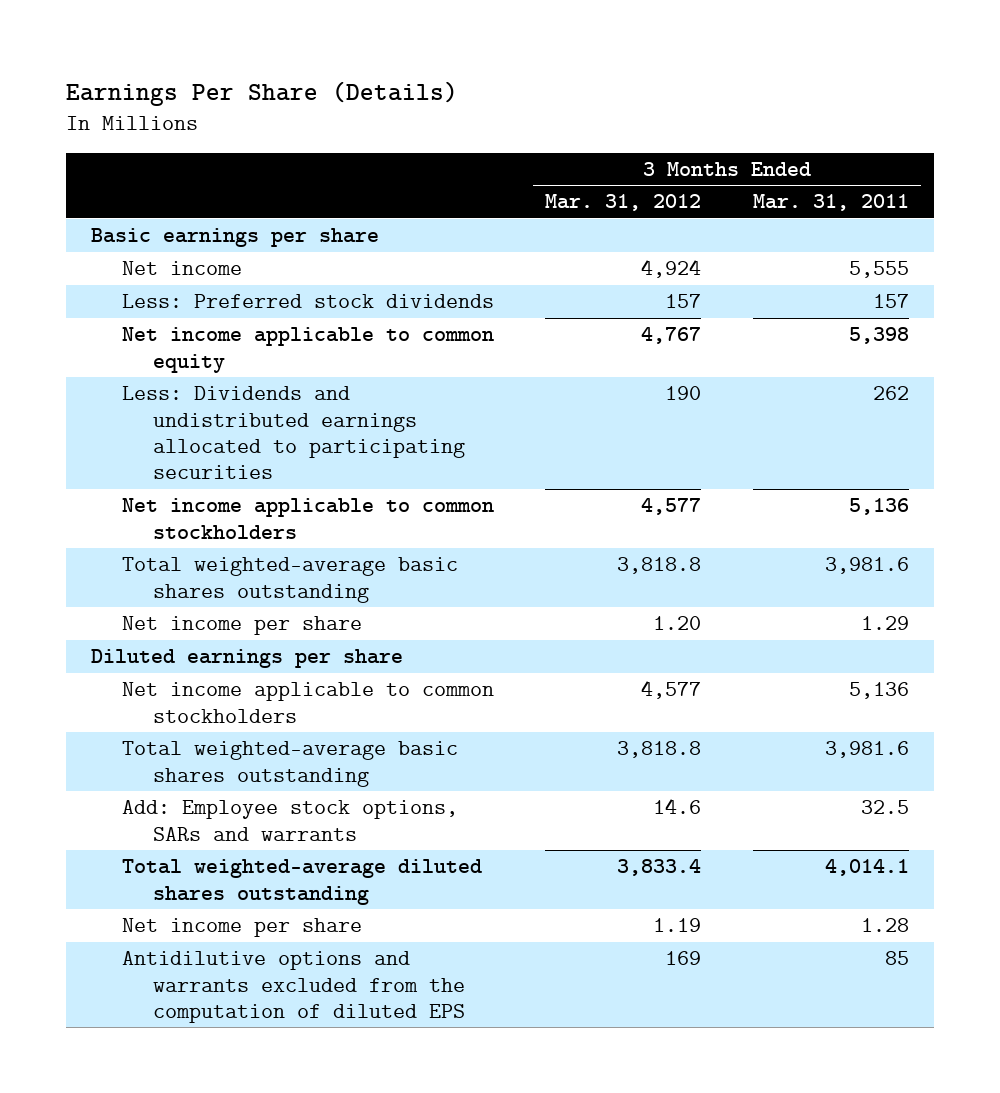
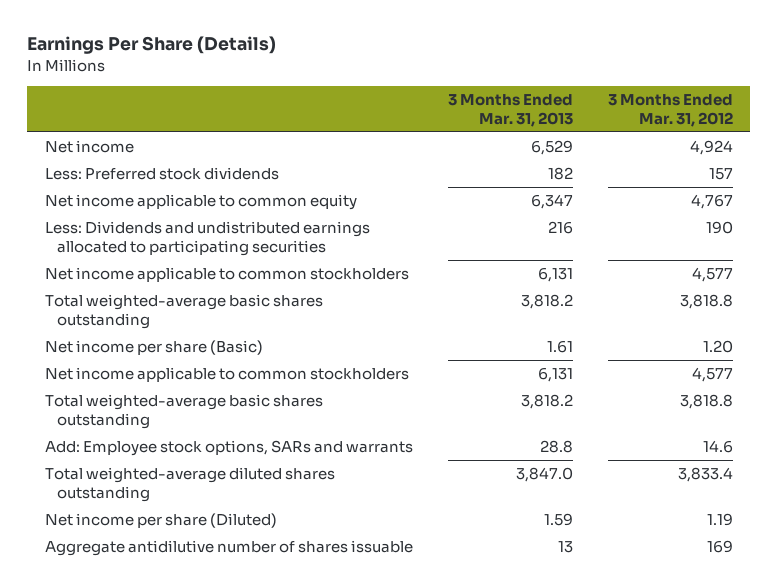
[752,194,909,212] Mar. 31, 2011 -> none
none -> [447,93,573,127] 3 Months Ended Mar. 31, 2013
[91,228,380,248] Basic earnings per share -> none
[91,649,404,669] Diluted earnings per share -> none
[122,616,363,636] Net income per share -> [44,339,263,355] Net income per share (Basic)
[122,918,363,938] Net income per share -> [44,512,277,528] Net income per share (Diluted)
[122,951,466,1023] Antidilutive options and warrants excluded from the computation of diluted EPS -> [44,539,413,556] Aggregate antidilutive number of shares issuable

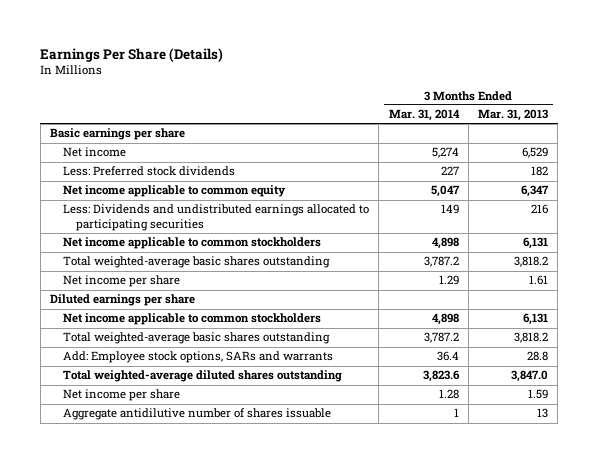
[607,93,733,127] 3 Months Ended Mar. 31, 2012 -> none
none -> [388,109,460,122] Mar. 31, 2014
none -> [50,128,186,141] Basic earnings per share
[44,339,263,355] Net income per share (Basic) -> [63,275,181,288] Net income per share
none -> [50,294,196,307] Diluted earnings per share
[44,512,277,528] Net income per share (Diluted) -> [63,389,181,402] Net income per share

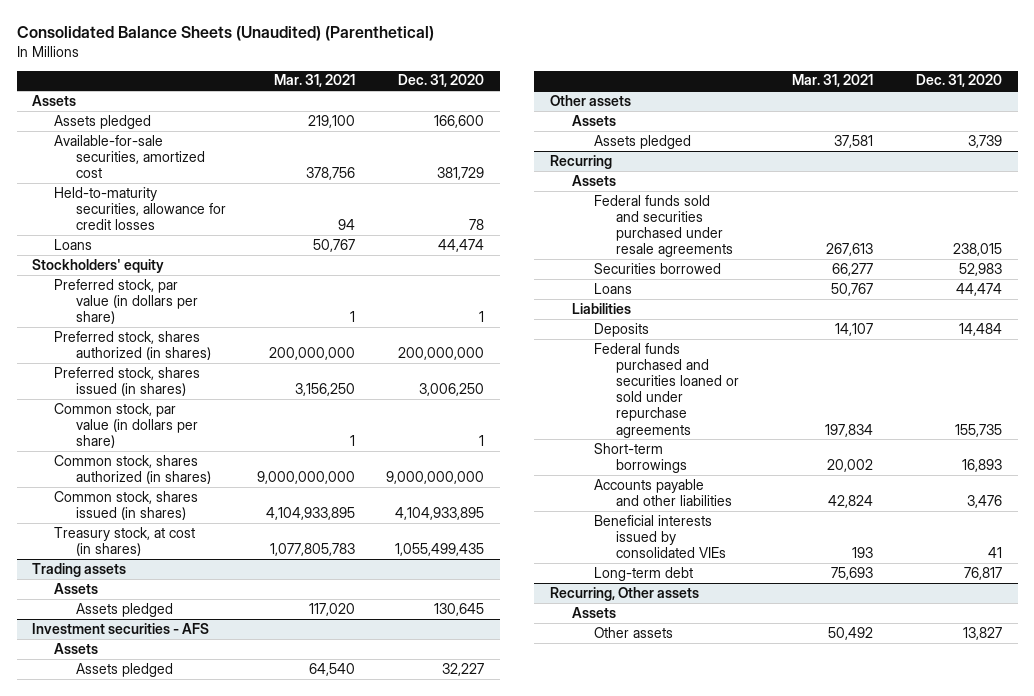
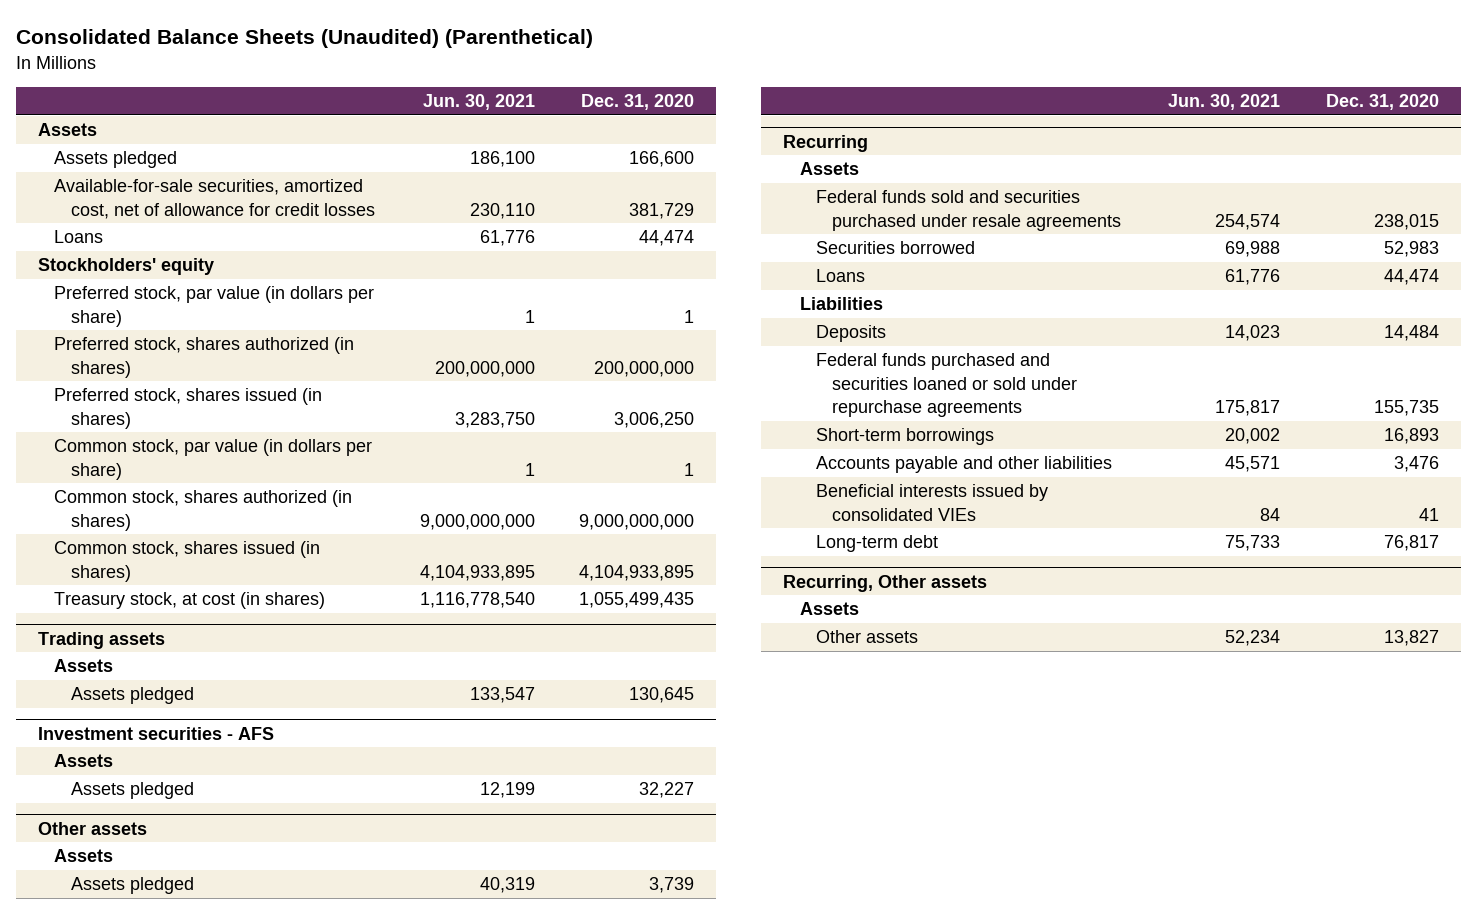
[274,74,356,88] Mar. 31, 2021 -> none
none -> [422,94,535,111] Jun. 30, 2021
[54,186,226,231] Held-to-maturity securities, allowance for credit losses -> none
[54,134,205,179] Available-for-sale securities, amortized cost -> [54,179,375,219] Available-for-sale securities, amortized cost, net of allowance for credit losses

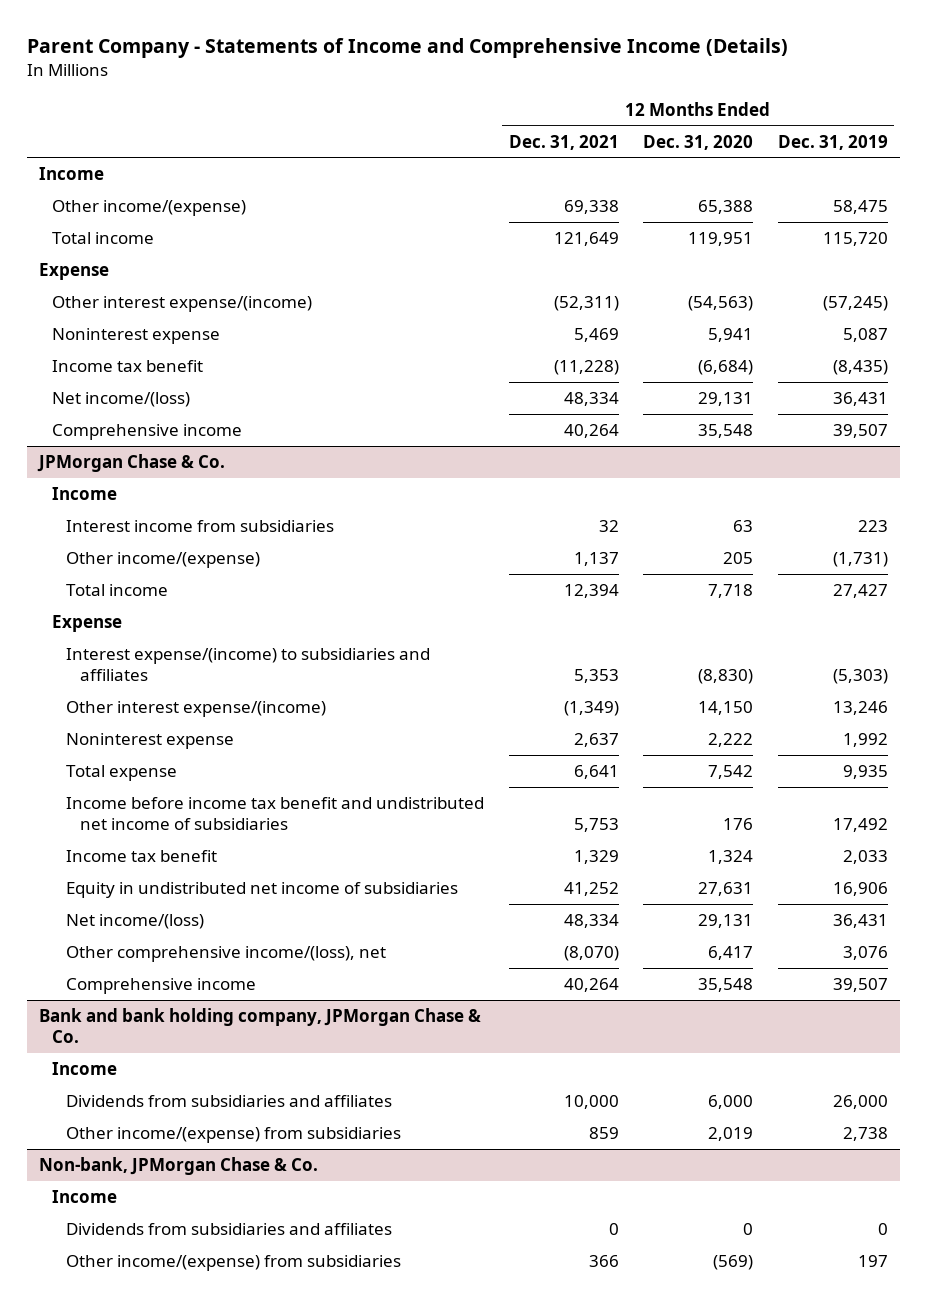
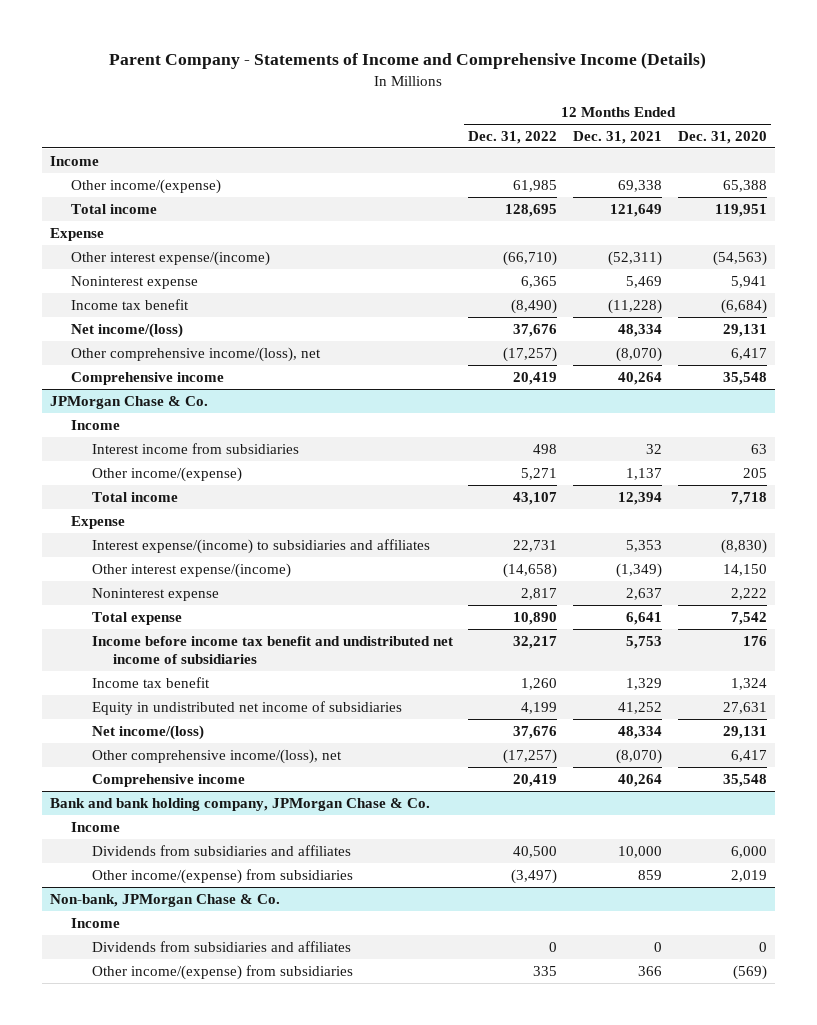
[777,134,888,150] Dec. 31, 2019 -> none
none -> [468,130,558,144] Dec. 31, 2022
none -> [70,346,321,362] Other comprehensive income/(loss), net

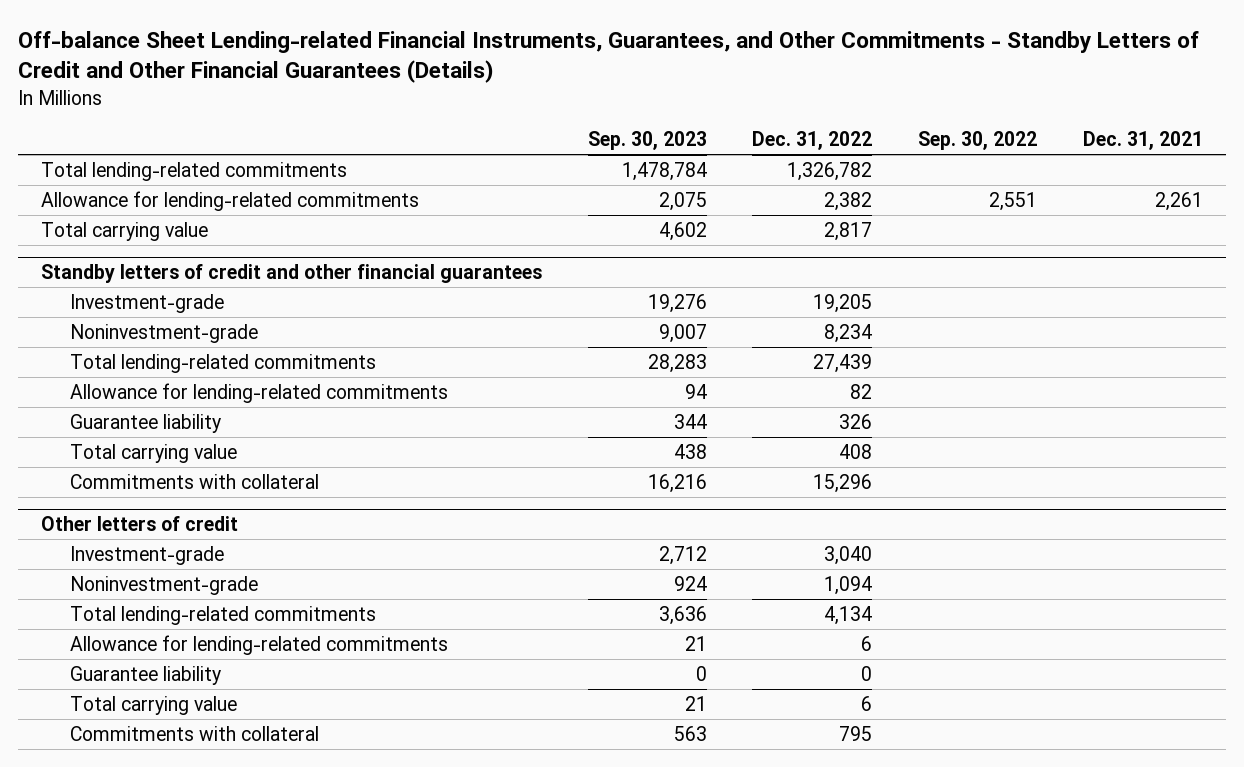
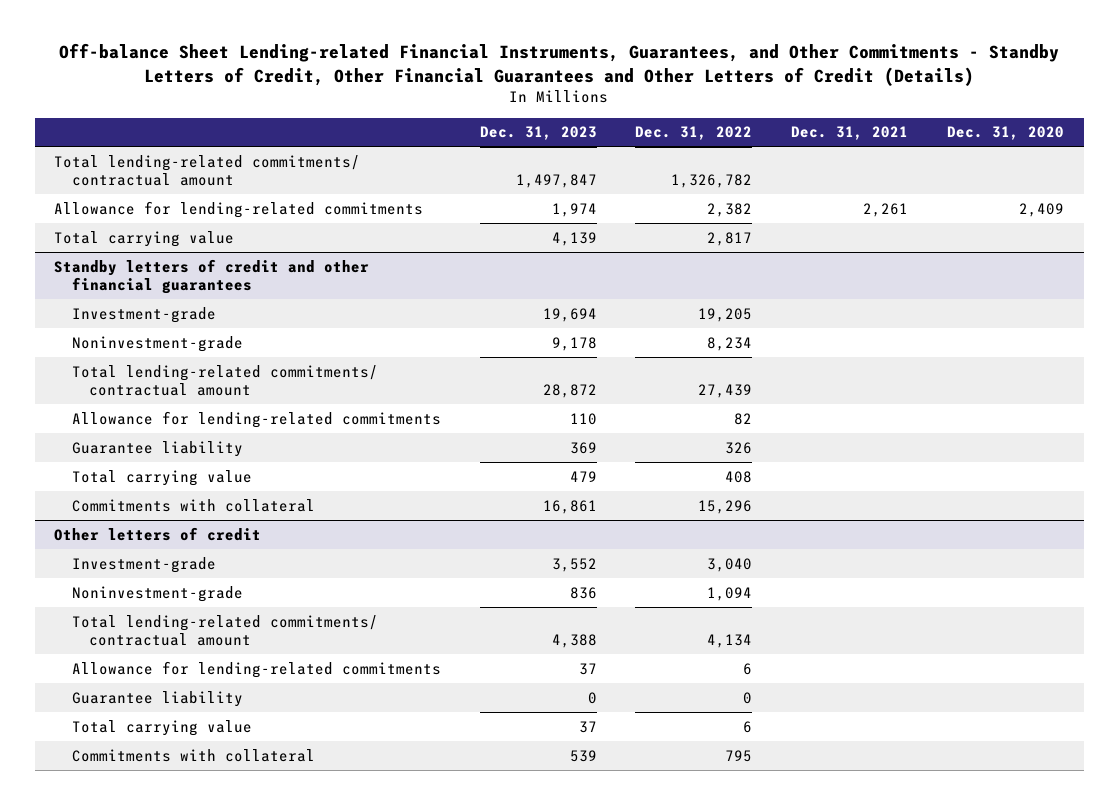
[17,31,1199,84] Off-balance Sheet Lending-related Financial Instruments, Guarantees, and Other Commitments - Standby Letters of Credit and Other Financial Guarantees (Details) -> [59,43,1060,86] Off-balance Sheet Lending-related Financial Instruments, Guarantees, and Other Commitments - Standby Letters of Credit, Other Financial Guarantees and Other Letters of Credit (Details)
[587,131,707,151] Sep. 30, 2023 -> none
[918,131,1038,151] Sep. 30, 2022 -> none
none -> [479,126,597,141] Dec. 31, 2023
none -> [947,126,1065,141] Dec. 31, 2020
[40,162,347,182] Total lending-related commitments -> [54,154,361,186] Total lending-related commitments/ contractual amount
[69,354,376,374] Total lending-related commitments -> [71,364,378,396] Total lending-related commitments/ contractual amount
[69,606,376,626] Total lending-related commitments -> [71,614,378,646] Total lending-related commitments/ contractual amount

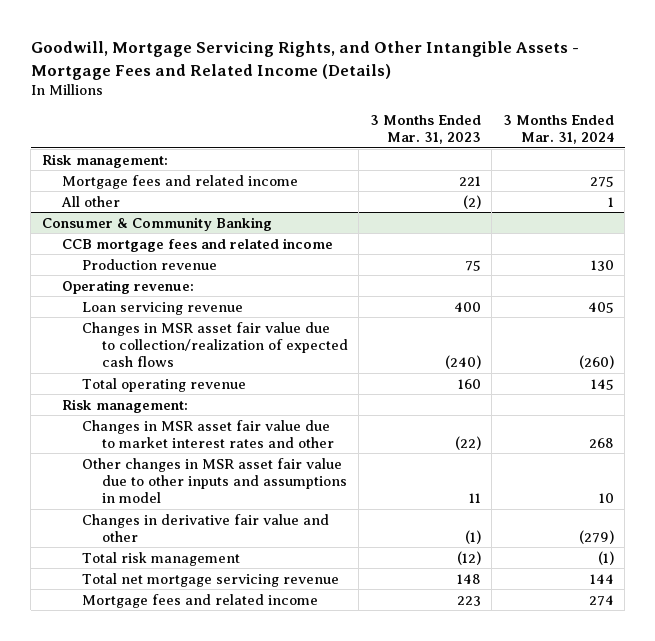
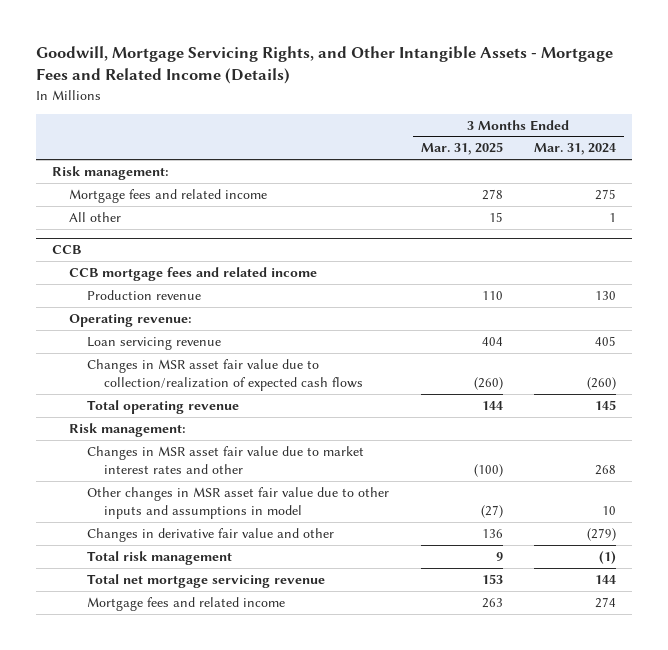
[369,115,481,145] 3 Months Ended Mar. 31, 2023 -> none
none -> [420,142,503,156] Mar. 31, 2025
[41,216,272,231] Consumer & Community Banking -> [52,245,82,255] CCB

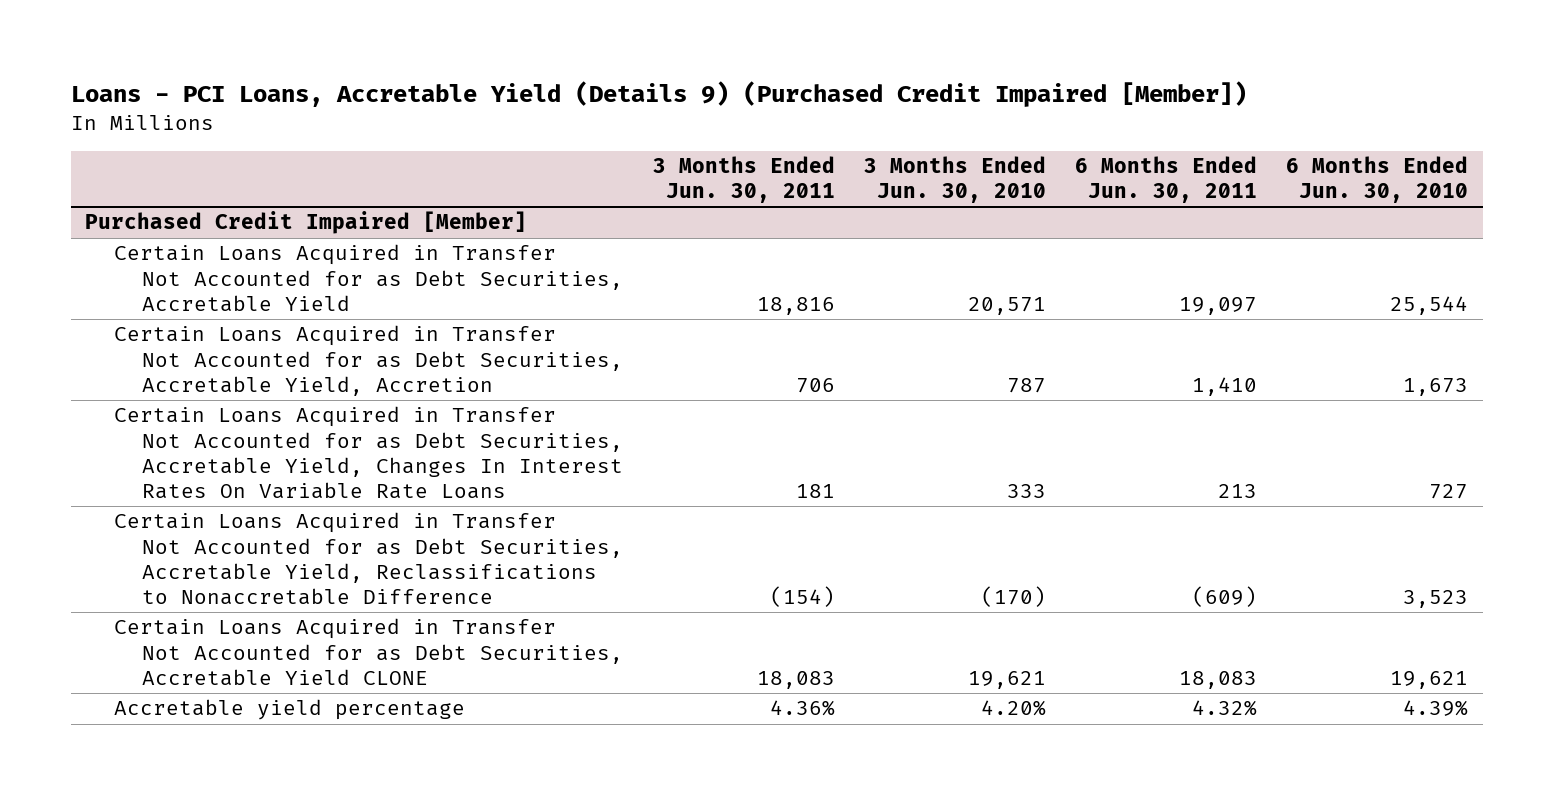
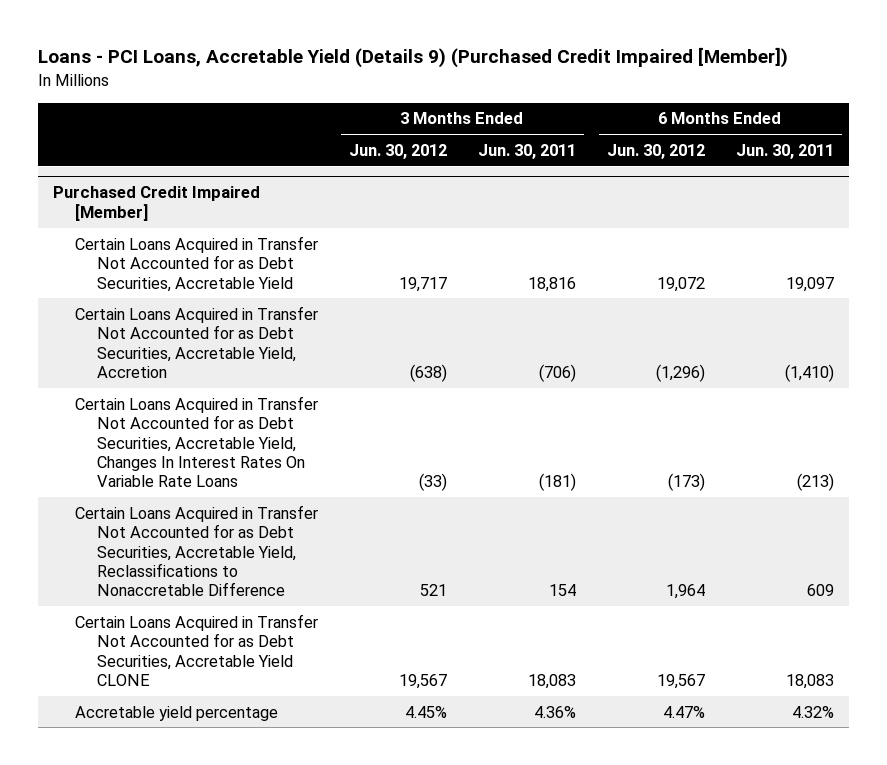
[863,155,1046,204] 3 Months Ended Jun. 30, 2010 -> none
[1286,155,1469,204] 6 Months Ended Jun. 30, 2010 -> none
none -> [348,143,447,159] Jun. 30, 2012
none -> [606,143,705,159] Jun. 30, 2012
[795,377,835,393] 706 -> [538,364,576,383] (706)
[1191,376,1257,396] 1,410 -> [784,364,834,383] (1,410)
[795,484,835,499] 181 -> [538,473,576,492] (181)
[1217,484,1257,499] 213 -> [796,473,834,492] (213)
[769,586,835,608] (154) -> [548,584,576,597] 154
[1191,586,1257,608] (609) -> [806,584,834,597] 609

